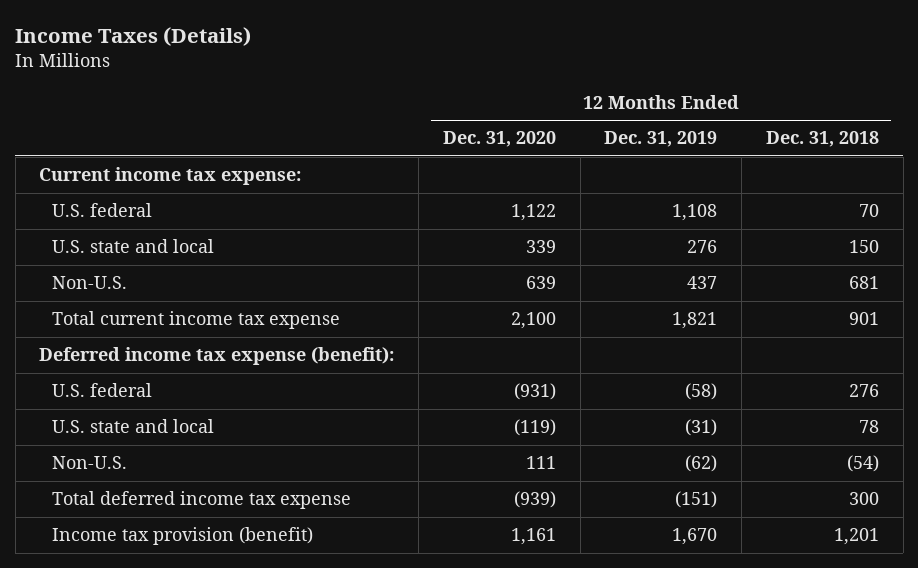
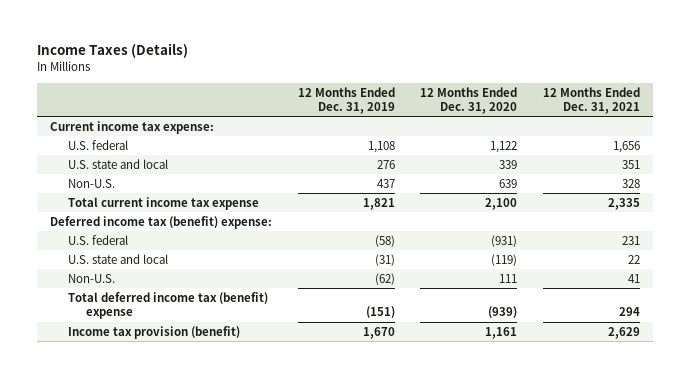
[766,131,880,148] Dec. 31, 2018 -> none
none -> [543,86,641,115] 12 Months Ended Dec. 31, 2021
[39,347,395,366] Deferred income tax expense (benefit): -> [49,216,272,230] Deferred income tax (benefit) expense:
[52,491,352,510] Total deferred income tax expense -> [68,292,269,320] Total deferred income tax (benefit) expense

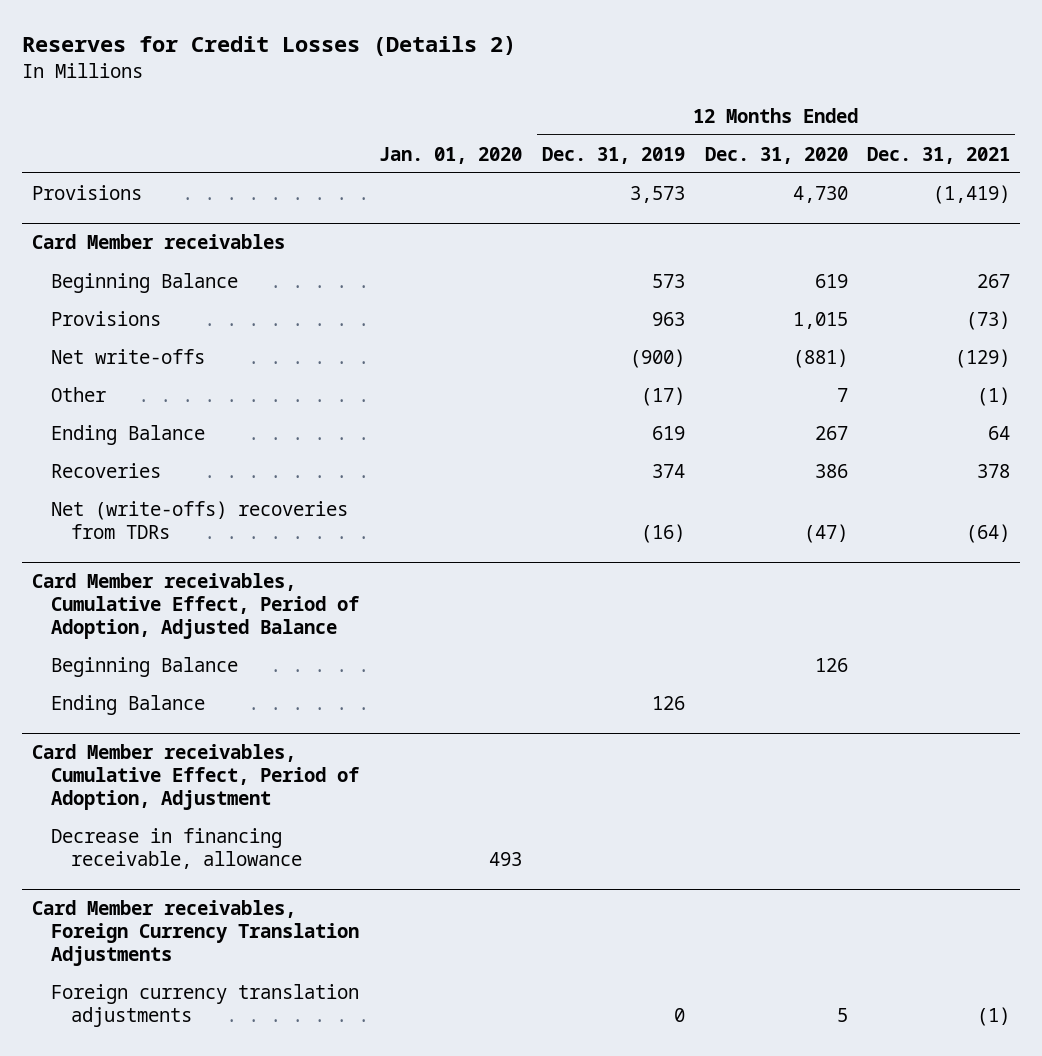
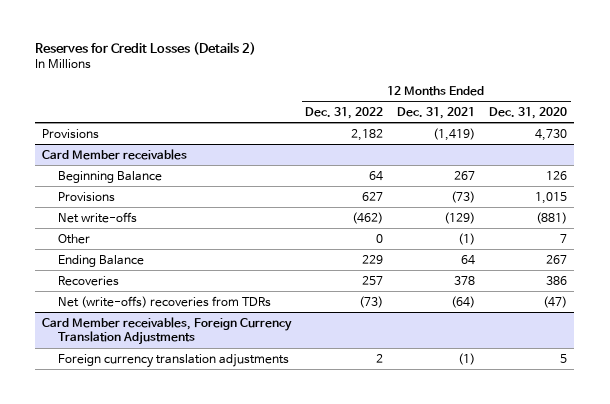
[379,146,523,164] Jan. 01, 2020 -> none
[541,146,685,164] Dec. 31, 2019 -> none
none -> [305,106,384,119] Dec. 31, 2022
[814,273,848,288] 619 -> [546,170,568,180] 126
[31,573,361,640] Card Member receivables, Cumulative Effect, Period of Adoption, Adjusted Balance -> none
[51,656,239,677] Beginning Balance -> none
[51,694,206,715] Ending Balance -> none
[31,744,361,811] Card Member receivables, Cumulative Effect, Period of Adoption, Adjustment -> none
[51,827,302,869] Decrease in financing receivable, allowance -> none

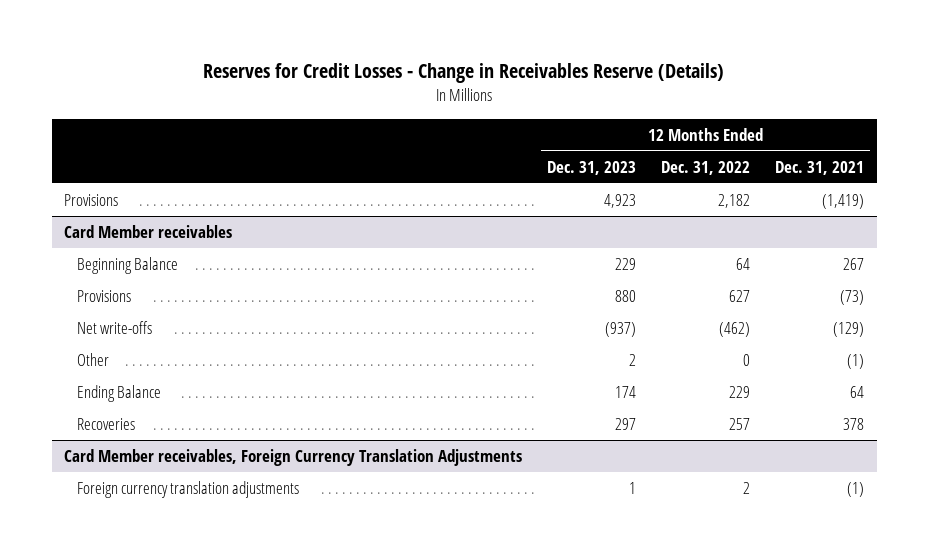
[35,41,257,55] Reserves for Credit Losses (Details 2) -> [203,63,725,84] Reserves for Credit Losses - Change in Receivables Reserve (Details)
[489,106,568,119] Dec. 31, 2020 -> none
none -> [547,160,637,175] Dec. 31, 2023
[58,295,272,308] Net (write-offs) recoveries from TDRs -> none

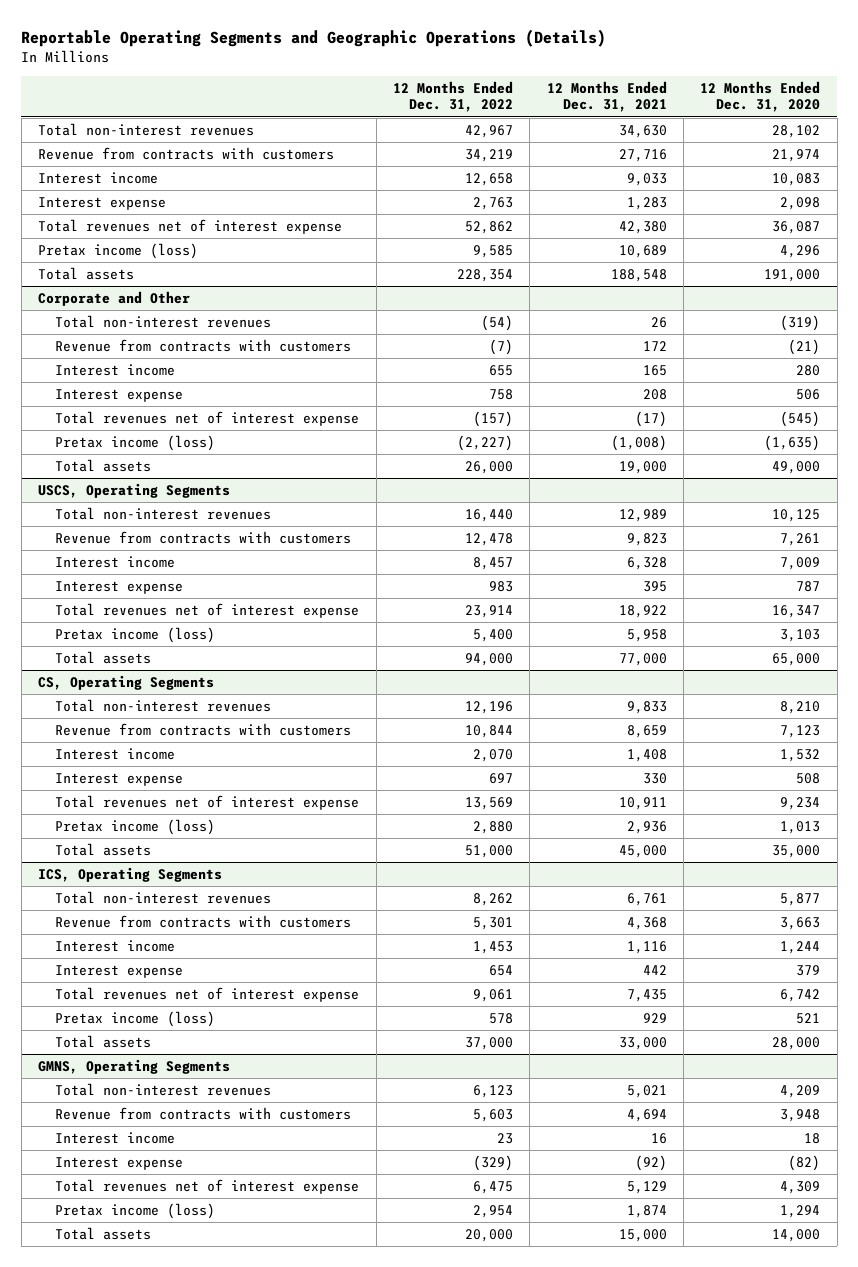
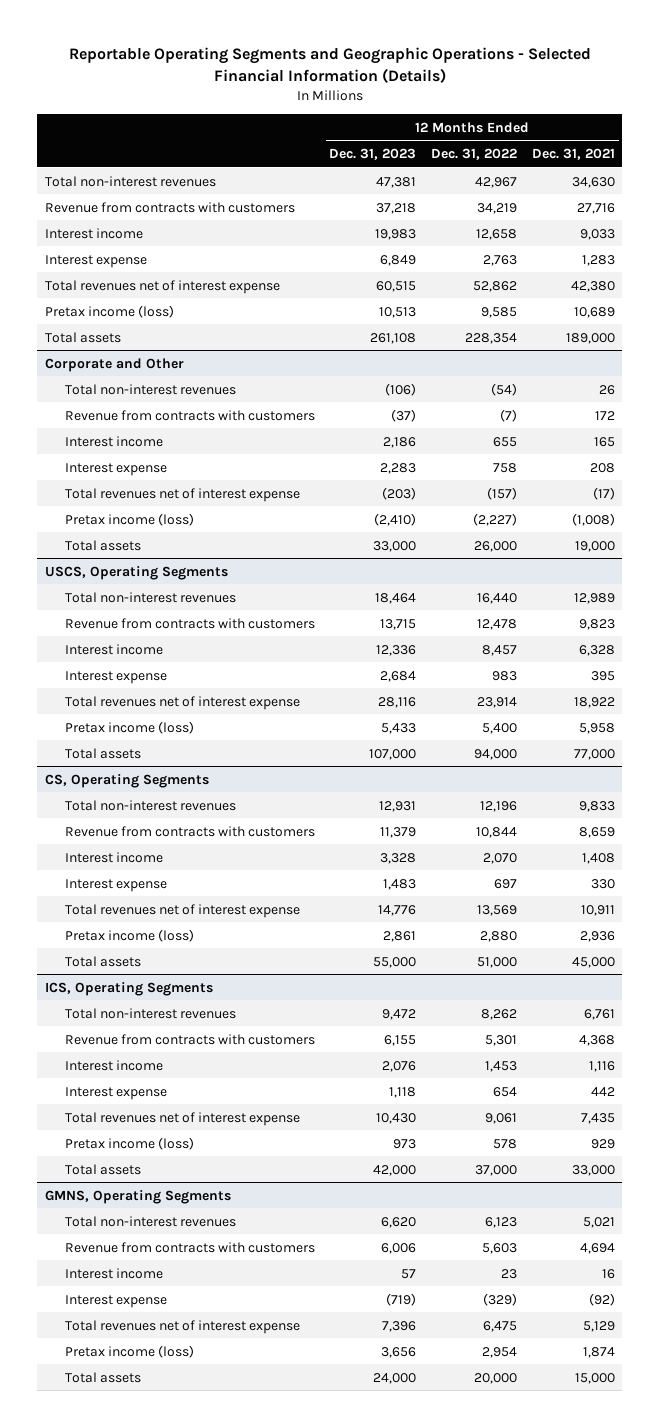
[21,29,607,48] Reportable Operating Segments and Geographic Operations (Details) -> [68,47,591,84] Reportable Operating Segments and Geographic Operations - Selected Financial Information (Details)
[700,81,821,113] 12 Months Ended Dec. 31, 2020 -> none
none -> [329,147,417,160] Dec. 31, 2023
[610,268,667,282] 188,548 -> [565,332,615,344] 189,000

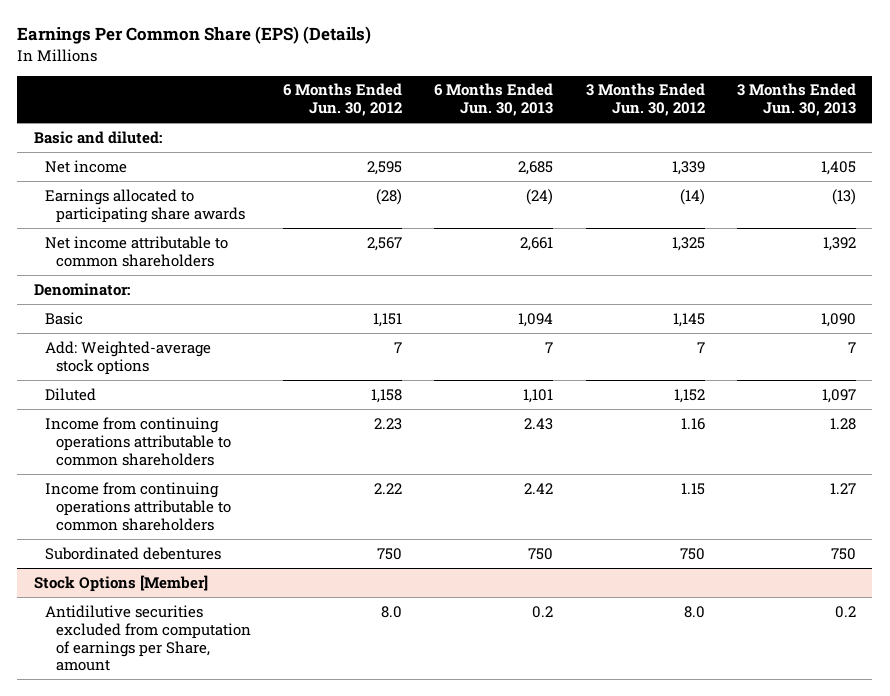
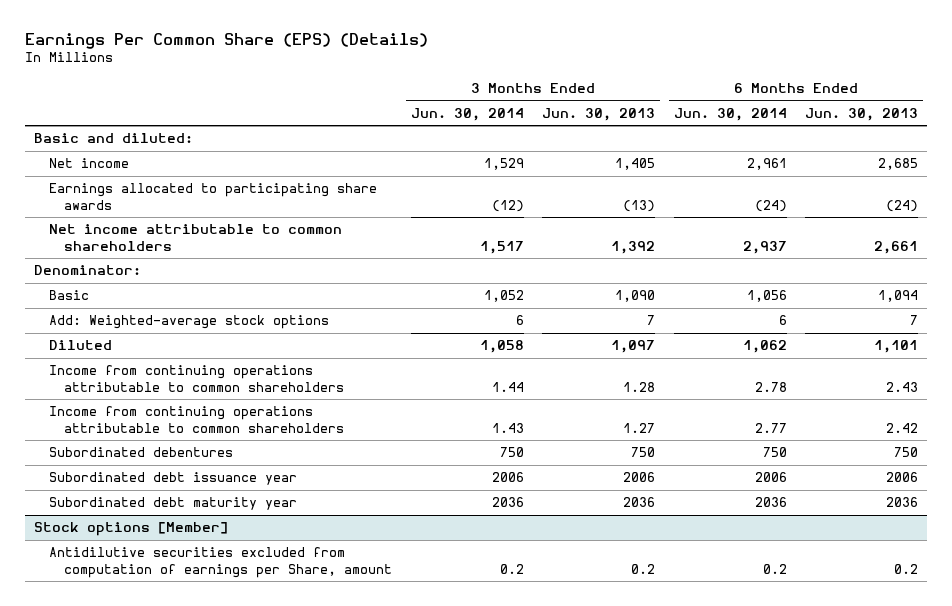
[282,83,402,117] 6 Months Ended Jun. 30, 2012 -> none
[585,83,705,117] 3 Months Ended Jun. 30, 2012 -> none
none -> [410,107,524,121] Jun. 30, 2014
none -> [673,107,787,121] Jun. 30, 2014
none -> [49,472,298,486] Subordinated debt issuance year
none -> [49,497,298,511] Subordinated debt maturity year
[33,574,208,592] Stock Options [Member] -> [33,522,228,537] Stock options [Member]

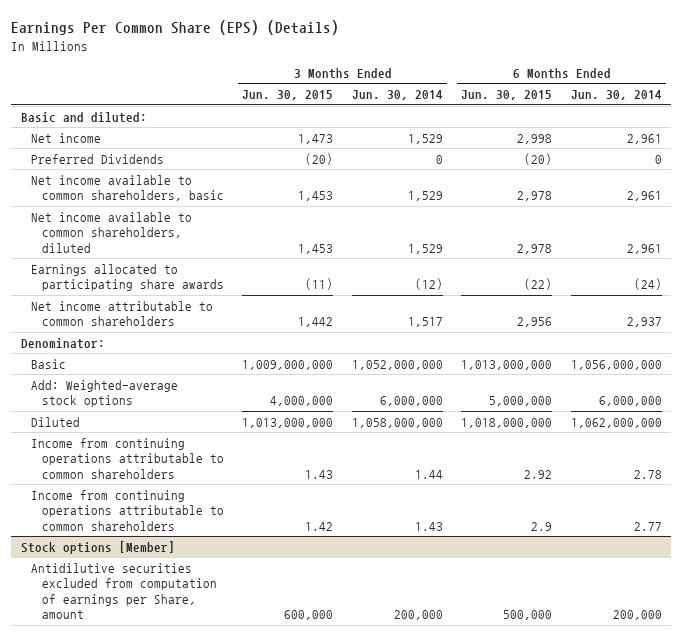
[542,107,656,121] Jun. 30, 2013 -> none
[805,107,919,121] Jun. 30, 2013 -> none
none -> [242,90,334,101] Jun. 30, 2015
none -> [461,90,553,101] Jun. 30, 2015
none -> [31,153,165,164] Preferred Dividends
none -> [31,174,224,202] Net income available to common shareholders, basic
none -> [31,211,193,253] Net income available to common shareholders, diluted
[483,290,524,303] 1,052 -> [351,359,443,370] 1,052,000,000
[746,290,787,303] 1,056 -> [570,359,662,370] 1,056,000,000
[515,315,524,326] 6 -> [379,396,443,407] 6,000,000
[778,315,787,326] 6 -> [598,396,662,407] 6,000,000
[479,340,524,354] 1,058 -> [351,417,443,428] 1,058,000,000
[742,340,787,354] 1,062 -> [570,417,662,428] 1,062,000,000
[49,447,234,458] Subordinated debentures -> none
[49,472,298,486] Subordinated debt issuance year -> none
[49,497,298,511] Subordinated debt maturity year -> none
[499,563,524,574] 0.2 -> [393,610,443,621] 200,000
[762,563,787,574] 0.2 -> [612,610,662,621] 200,000

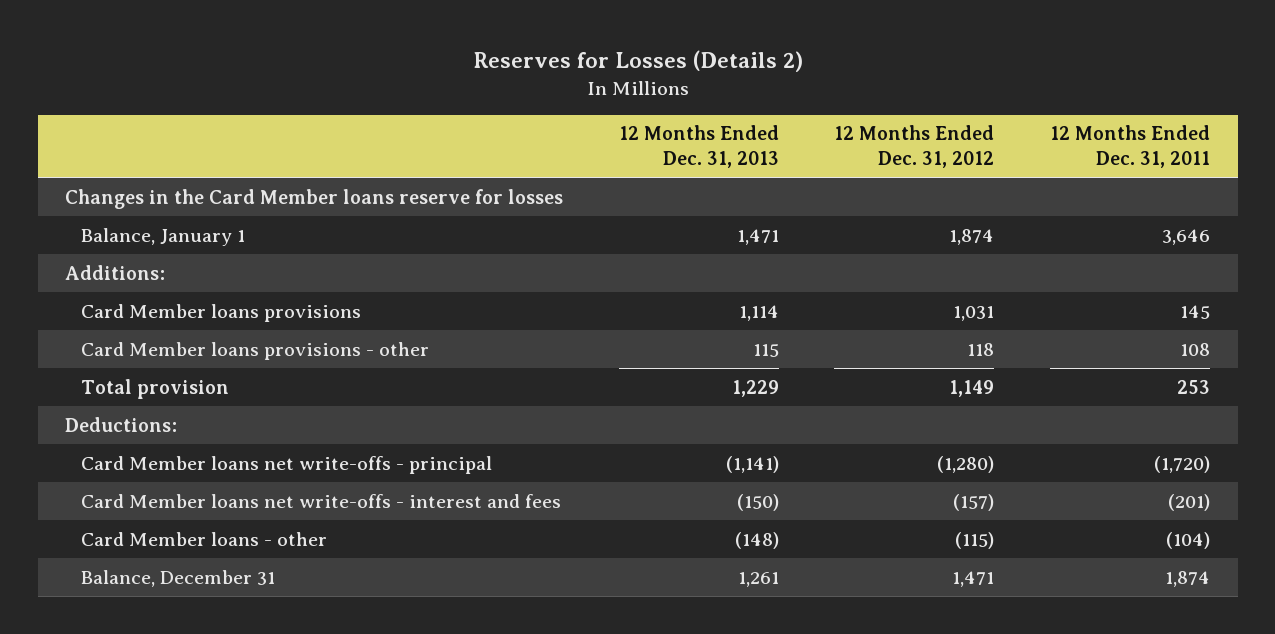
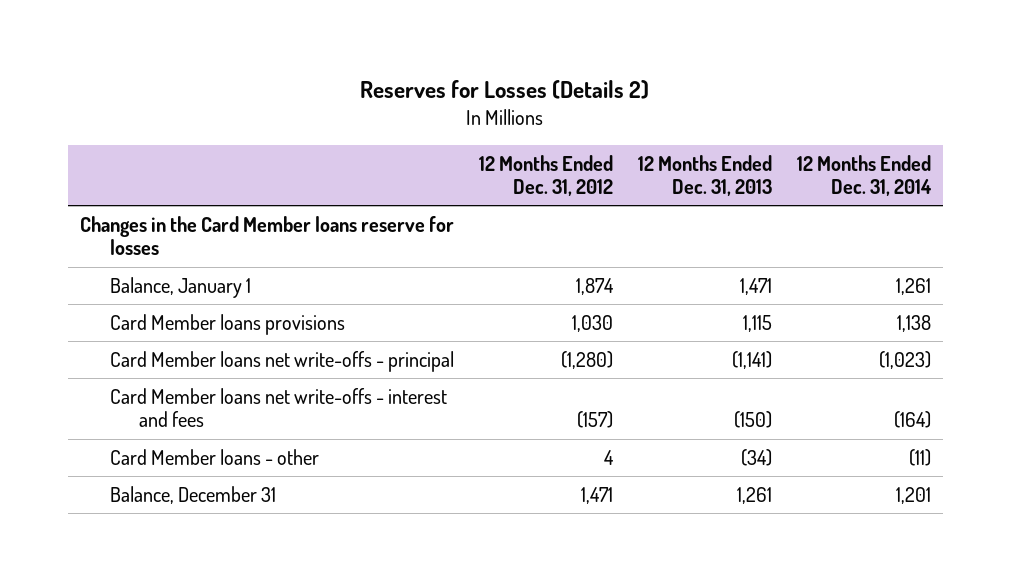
[1049,125,1210,169] 12 Months Ended Dec. 31, 2011 -> none
none -> [796,154,932,197] 12 Months Ended Dec. 31, 2014
[65,264,166,280] Additions: -> none
[81,341,430,360] Card Member loans provisions - other -> none
[81,378,230,399] Total provision -> none
[65,416,178,432] Deductions: -> none
[738,304,779,321] 1,114 -> [742,314,772,332] 1,115
[953,305,995,321] 1,031 -> [571,314,613,332] 1,030
[734,531,779,549] (148) -> [740,448,772,466] (34)
[955,531,995,549] (115) -> [603,449,614,465] 4

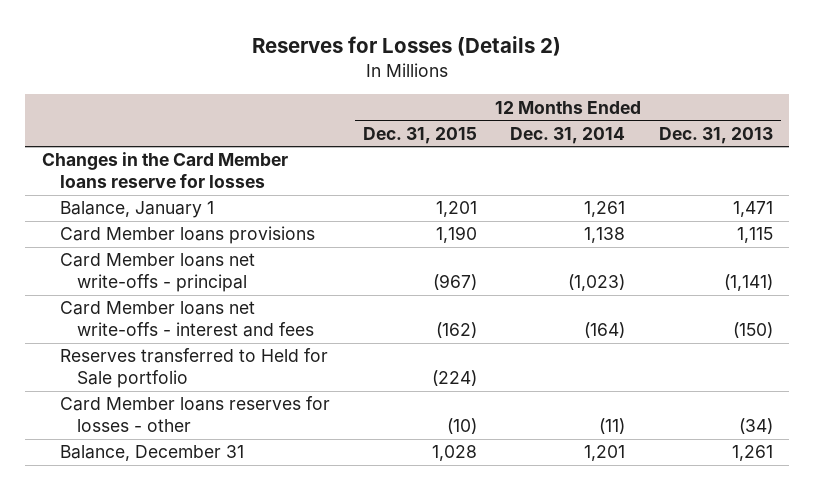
[478,154,613,197] 12 Months Ended Dec. 31, 2012 -> none
none -> [362,126,477,144] Dec. 31, 2015
none -> [59,348,328,389] Reserves transferred to Held for Sale portfolio
[109,448,319,465] Card Member loans - other -> [59,396,330,433] Card Member loans reserves for losses - other

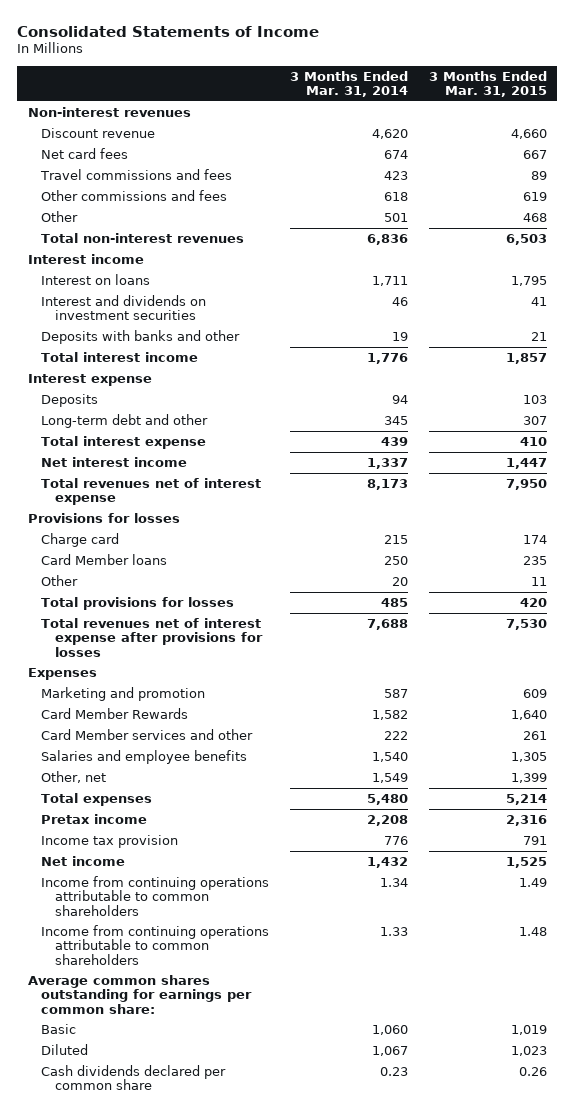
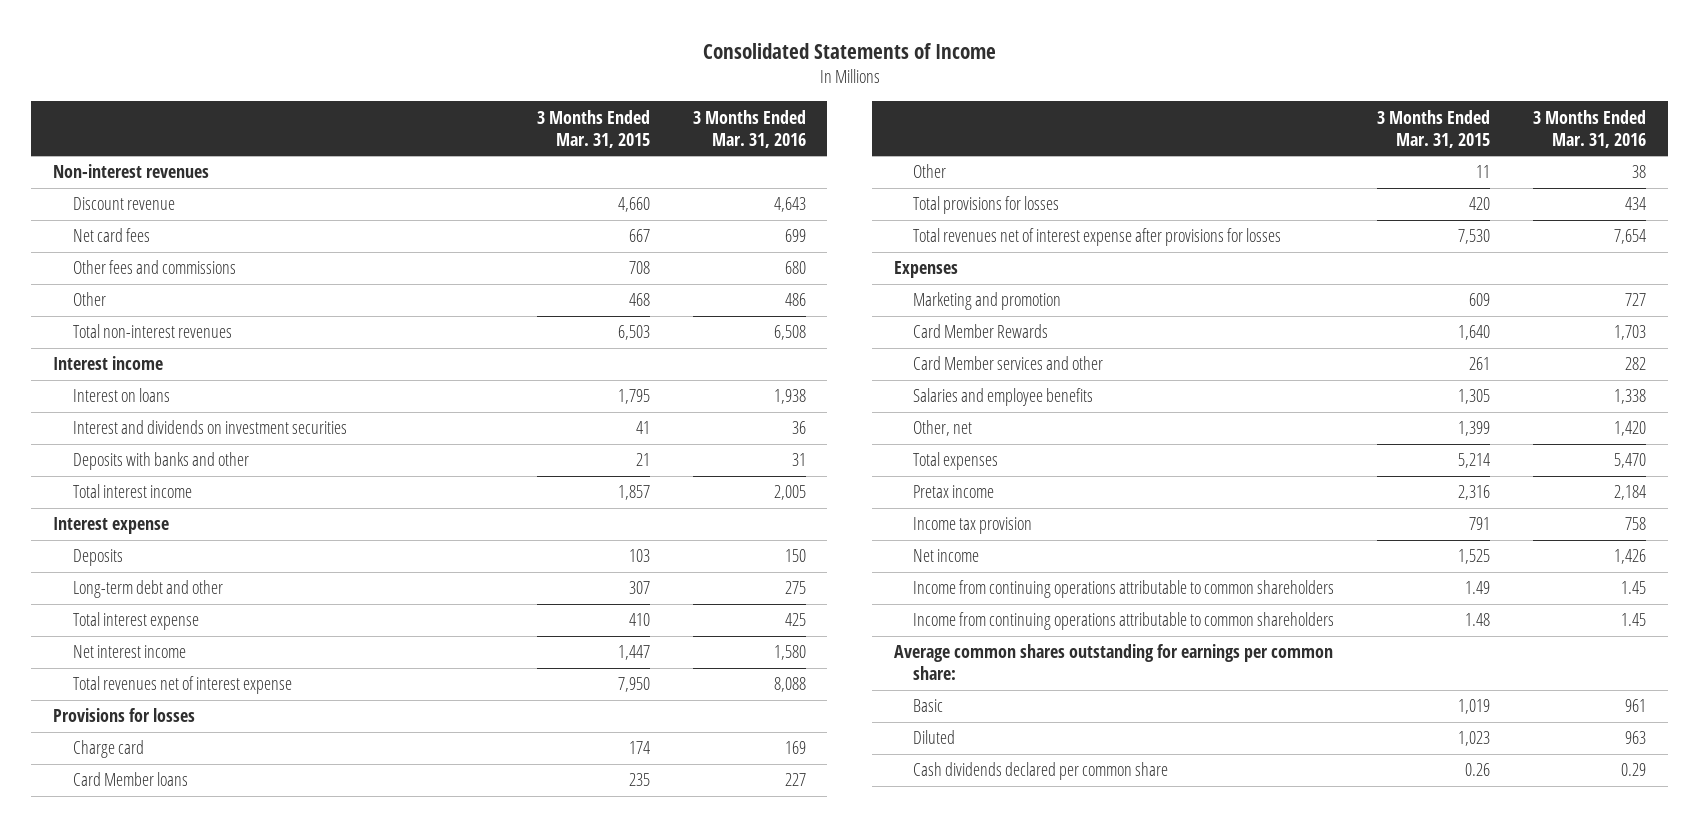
[290,70,409,98] 3 Months Ended Mar. 31, 2014 -> none
none -> [692,109,806,148] 3 Months Ended Mar. 31, 2016
[40,168,233,180] Travel commissions and fees -> none
[41,189,228,201] Other commissions and fees -> [72,260,236,275] Other fees and commissions
[522,191,547,201] 619 -> [628,261,650,275] 708

